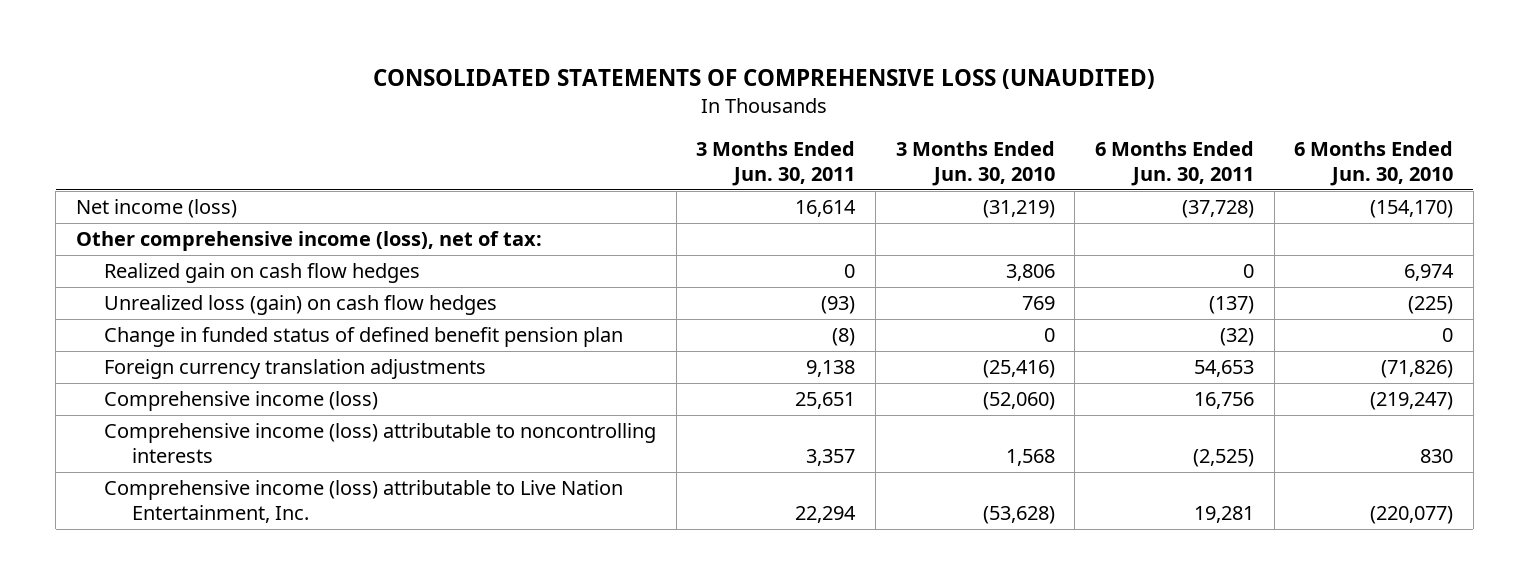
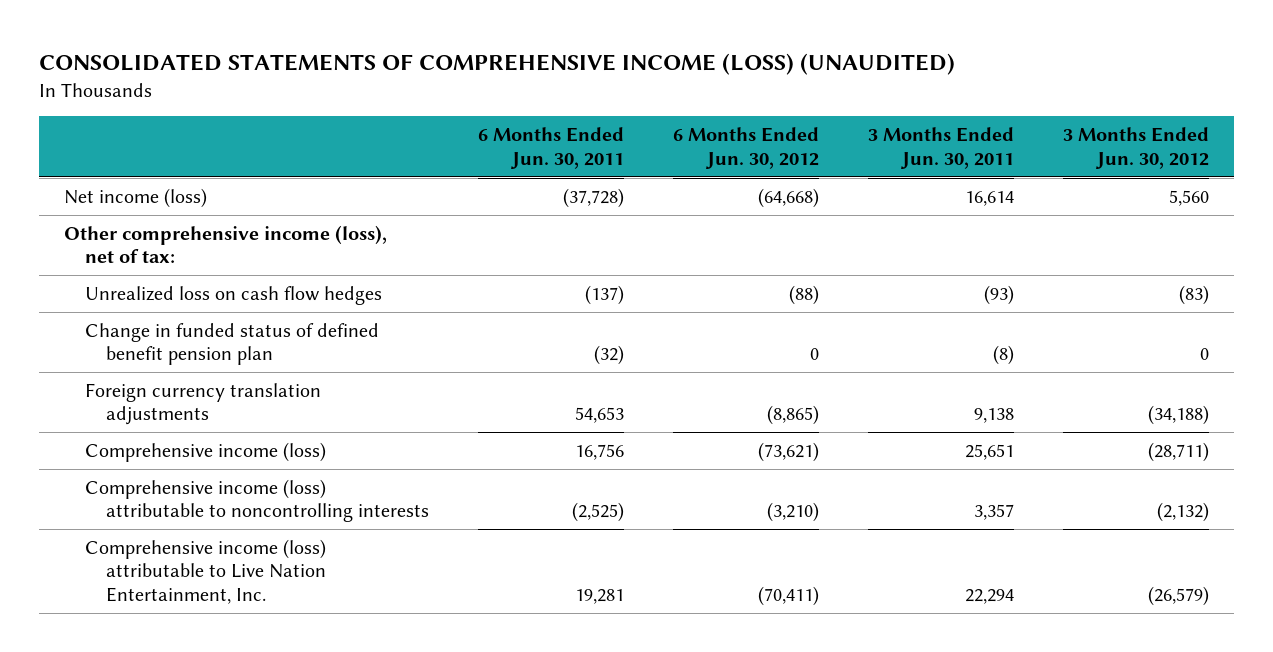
[373,69,1156,90] CONSOLIDATED STATEMENTS OF COMPREHENSIVE LOSS (UNAUDITED) -> [38,52,955,75] CONSOLIDATED STATEMENTS OF COMPREHENSIVE INCOME (LOSS) (UNAUDITED)
[895,141,1055,186] 3 Months Ended Jun. 30, 2010 -> none
[1294,141,1454,186] 6 Months Ended Jun. 30, 2010 -> none
none -> [672,127,819,169] 6 Months Ended Jun. 30, 2012
none -> [1063,127,1210,169] 3 Months Ended Jun. 30, 2012
[104,263,421,284] Realized gain on cash flow hedges -> none
[104,295,498,316] Unrealized loss (gain) on cash flow hedges -> [84,285,382,305] Unrealized loss on cash flow hedges

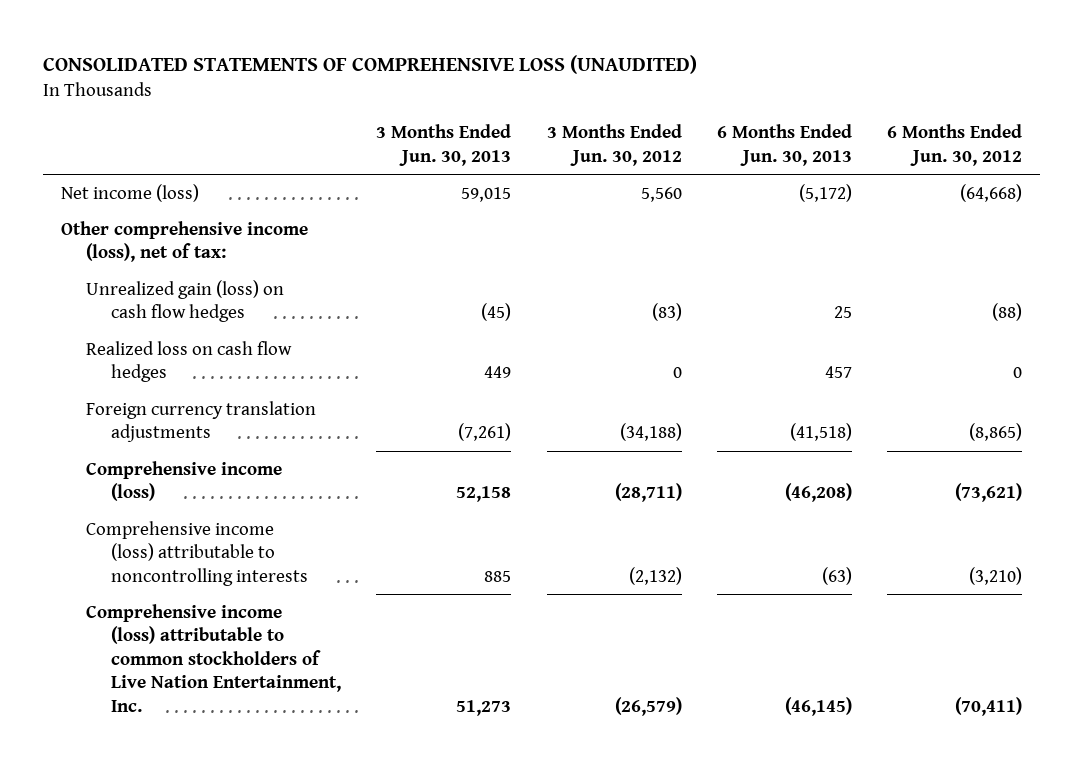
[38,52,955,75] CONSOLIDATED STATEMENTS OF COMPREHENSIVE INCOME (LOSS) (UNAUDITED) -> [42,55,697,75] CONSOLIDATED STATEMENTS OF COMPREHENSIVE LOSS (UNAUDITED)
[477,127,624,169] 6 Months Ended Jun. 30, 2011 -> none
[868,127,1015,169] 3 Months Ended Jun. 30, 2011 -> none
none -> [376,124,512,166] 3 Months Ended Jun. 30, 2013
none -> [717,124,853,166] 6 Months Ended Jun. 30, 2013
[84,322,379,366] Change in funded status of defined benefit pension plan -> none
[84,285,382,305] Unrealized loss on cash flow hedges -> [85,279,284,323] Unrealized gain (loss) on cash flow hedges
none -> [85,340,292,383] Realized loss on cash flow hedges
[84,538,326,604] Comprehensive income (loss) attributable to Live Nation Entertainment, Inc. -> [85,603,342,712] Comprehensive income (loss) attributable to common stockholders of Live Nation Entertainment, Inc.

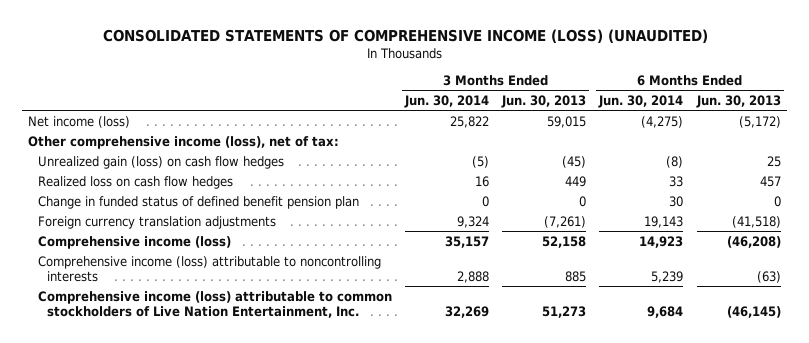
[42,55,697,75] CONSOLIDATED STATEMENTS OF COMPREHENSIVE LOSS (UNAUDITED) -> [102,29,708,44] CONSOLIDATED STATEMENTS OF COMPREHENSIVE INCOME (LOSS) (UNAUDITED)
[546,124,682,166] 3 Months Ended Jun. 30, 2012 -> none
[887,124,1023,166] 6 Months Ended Jun. 30, 2012 -> none
none -> [403,94,489,108] Jun. 30, 2014
none -> [598,94,684,108] Jun. 30, 2014
none -> [37,195,359,209] Change in funded status of defined benefit pension plan

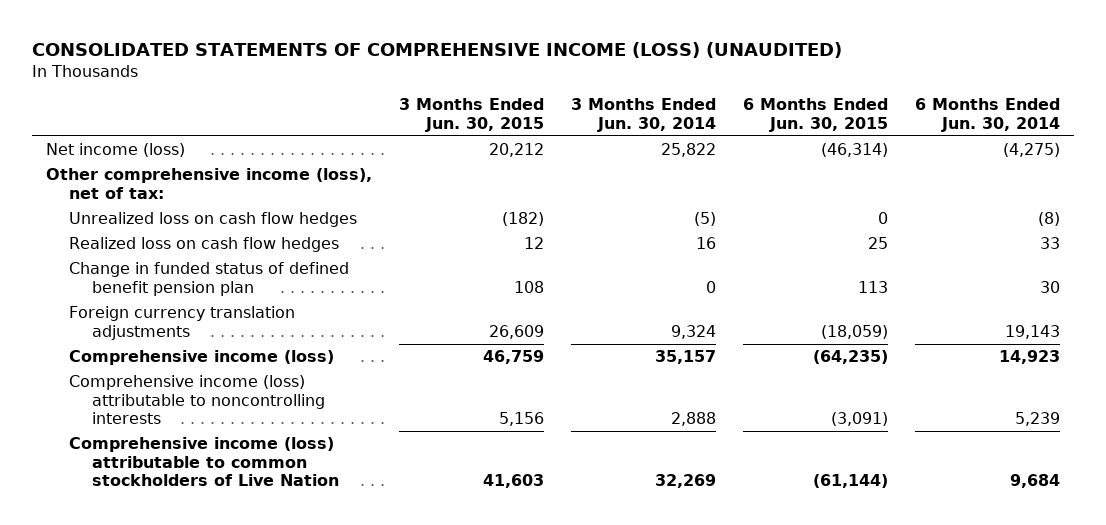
[501,94,587,108] Jun. 30, 2013 -> none
[695,94,781,108] Jun. 30, 2013 -> none
none -> [398,98,544,132] 3 Months Ended Jun. 30, 2015
none -> [743,98,889,132] 6 Months Ended Jun. 30, 2015
[37,155,284,169] Unrealized gain (loss) on cash flow hedges -> [68,212,357,228] Unrealized loss on cash flow hedges
[37,290,392,318] Comprehensive income (loss) attributable to common stockholders of Live Nation Entertainment, Inc. -> [68,437,340,487] Comprehensive income (loss) attributable to common stockholders of Live Nation

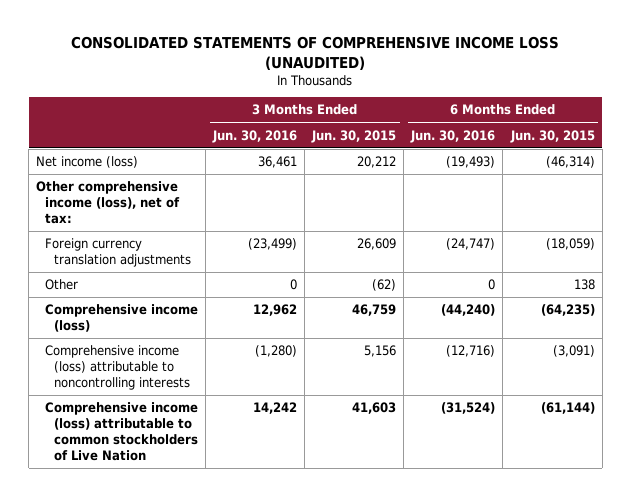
[32,42,843,59] CONSOLIDATED STATEMENTS OF COMPREHENSIVE INCOME (LOSS) (UNAUDITED) -> [71,36,560,70] CONSOLIDATED STATEMENTS OF COMPREHENSIVE INCOME LOSS (UNAUDITED)
[571,98,717,132] 3 Months Ended Jun. 30, 2014 -> none
[915,98,1061,132] 6 Months Ended Jun. 30, 2014 -> none
none -> [212,129,298,143] Jun. 30, 2016
none -> [410,129,496,143] Jun. 30, 2016
[68,212,357,228] Unrealized loss on cash flow hedges -> none
[68,237,339,253] Realized loss on cash flow hedges -> none
[68,262,349,296] Change in funded status of defined benefit pension plan -> none
none -> [45,279,79,291] Other

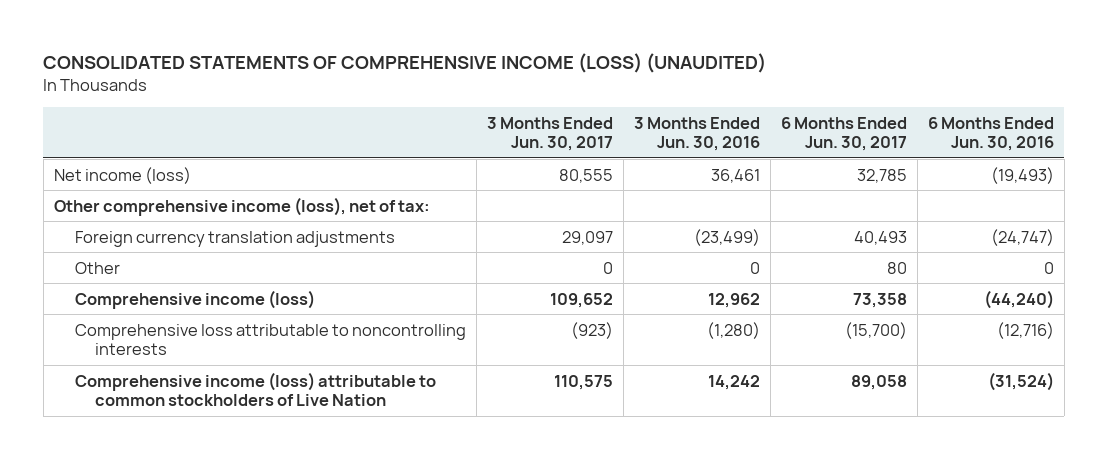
[71,36,560,70] CONSOLIDATED STATEMENTS OF COMPREHENSIVE INCOME LOSS (UNAUDITED) -> [43,52,767,73] CONSOLIDATED STATEMENTS OF COMPREHENSIVE INCOME (LOSS) (UNAUDITED)
[311,129,397,143] Jun. 30, 2015 -> none
[509,129,595,143] Jun. 30, 2015 -> none
none -> [486,116,613,151] 3 Months Ended Jun. 30, 2017
none -> [780,116,907,151] 6 Months Ended Jun. 30, 2017
[45,345,191,390] Comprehensive income (loss) attributable to noncontrolling interests -> [74,323,466,356] Comprehensive loss attributable to noncontrolling interests

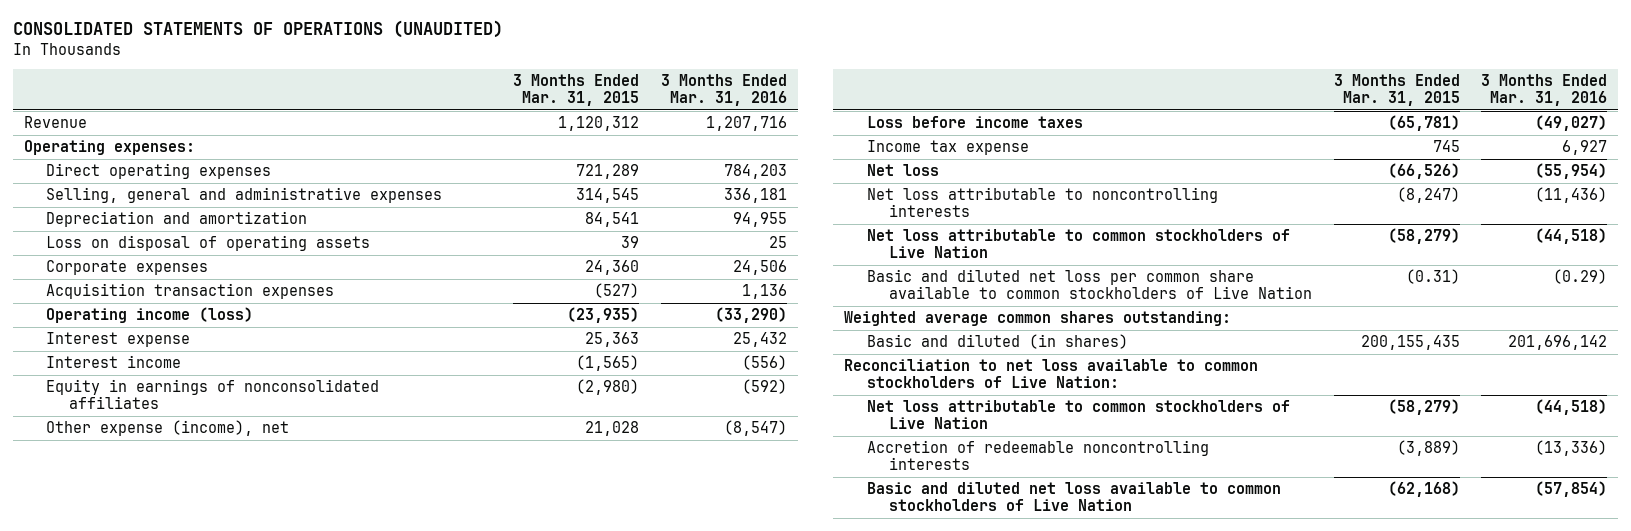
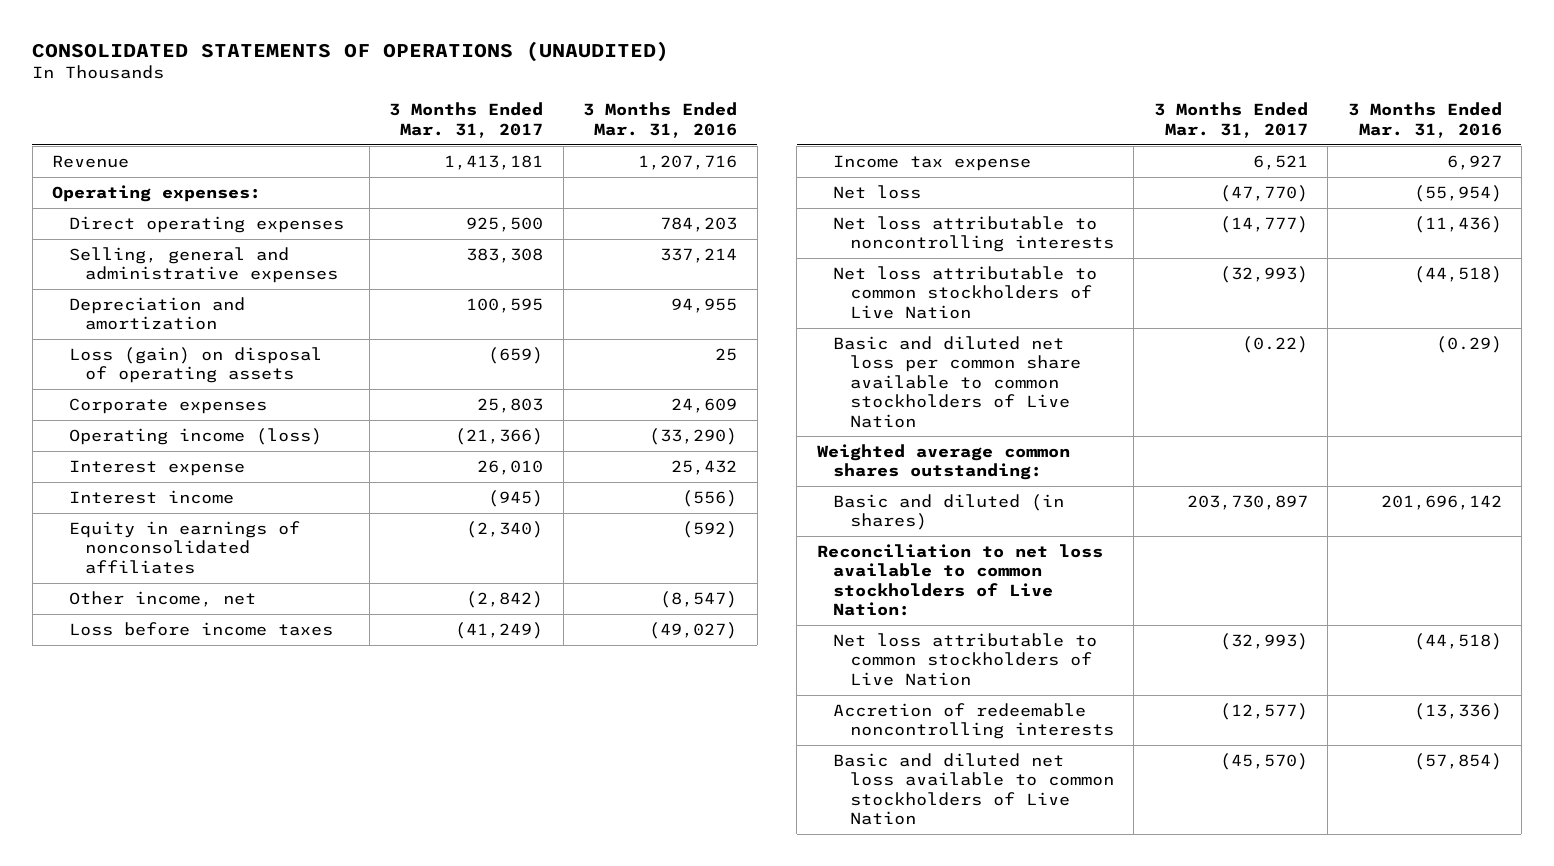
[513,74,640,106] 3 Months Ended Mar. 31, 2015 -> none
none -> [389,102,544,138] 3 Months Ended Mar. 31, 2017
[723,188,787,204] 336,181 -> [660,248,738,264] 337,214
[46,283,335,300] Acquisition transaction expenses -> none
[46,235,371,252] Loss on disposal of operating assets -> [68,347,322,384] Loss (gain) on disposal of operating assets
[732,260,787,276] 24,506 -> [671,398,738,414] 24,609
[46,420,290,437] Other expense (income), net -> [68,591,256,608] Other income, net

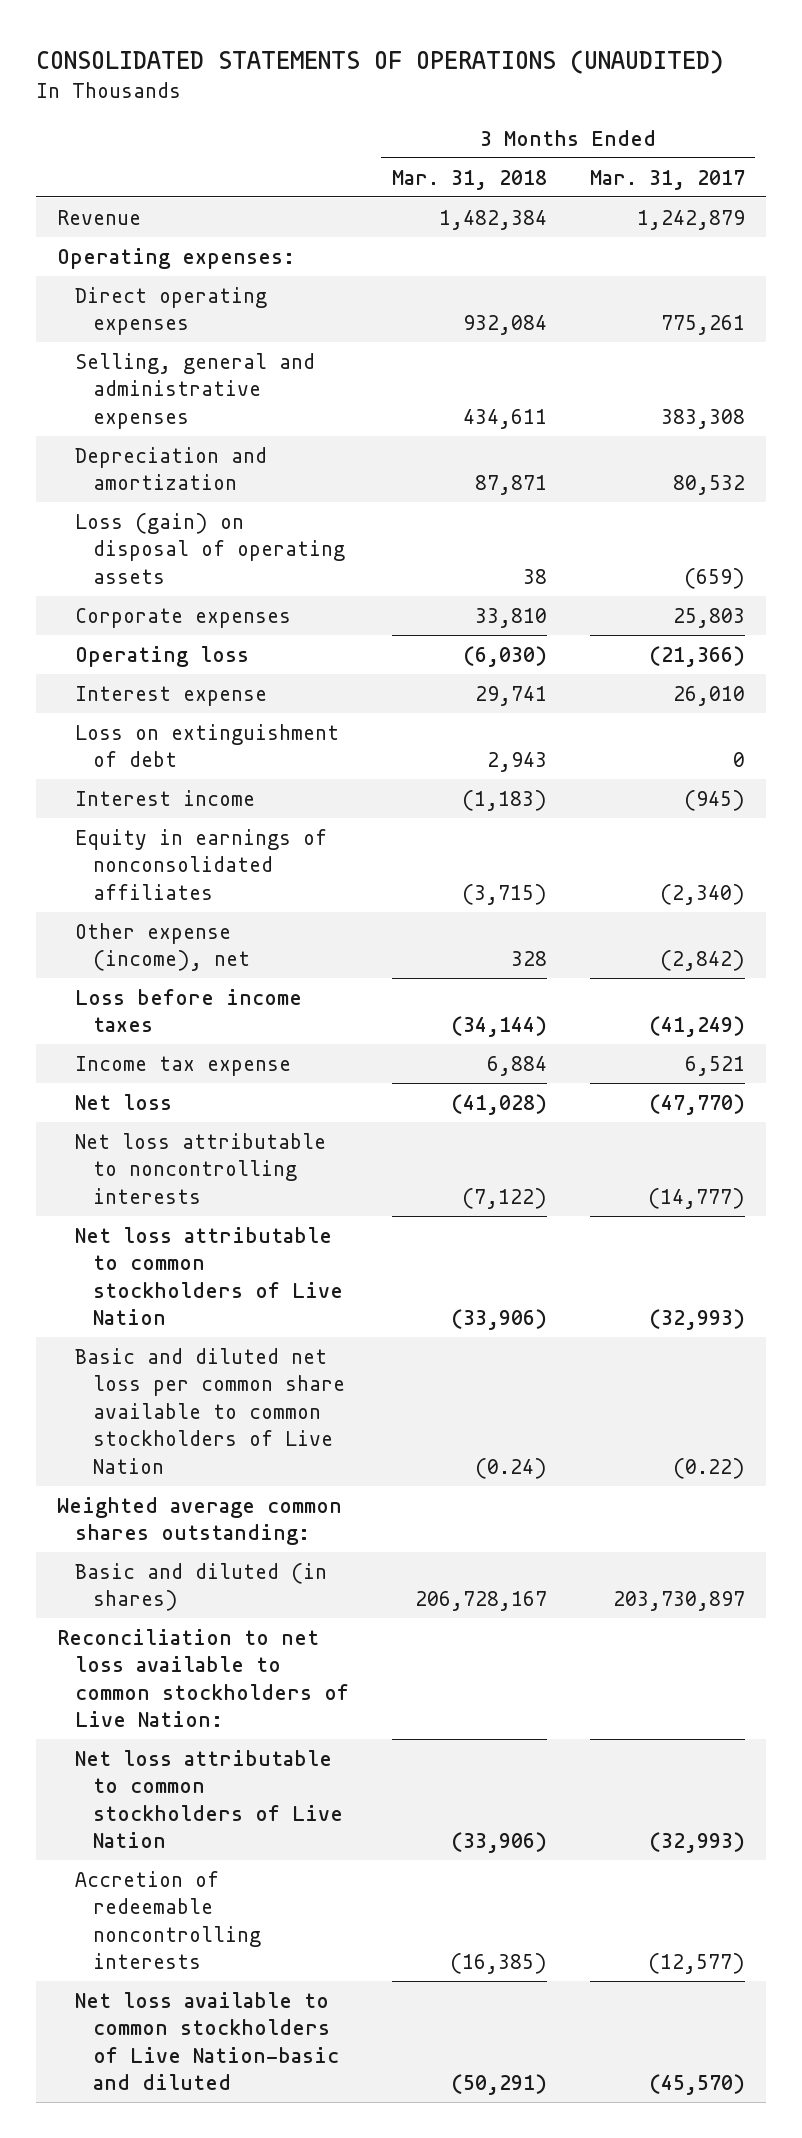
[583,102,738,138] 3 Months Ended Mar. 31, 2016 -> none
none -> [391,169,547,190] Mar. 31, 2018
[444,155,544,171] 1,413,181 -> [636,209,745,230] 1,242,879
[466,217,544,233] 925,500 -> [660,315,745,336] 775,261
[466,298,544,314] 100,595 -> [672,475,745,496] 80,532
[68,428,322,446] Operating income (loss) -> [75,645,250,667] Operating loss
none -> [75,723,340,768] Loss on extinguishment of debt
[68,591,256,608] Other income, net -> [75,922,250,972] Other expense (income), net
[833,753,1114,826] Basic and diluted net loss available to common stockholders of Live Nation -> [75,1991,339,2091] Net loss available to common stockholders of Live Nation-basic and diluted

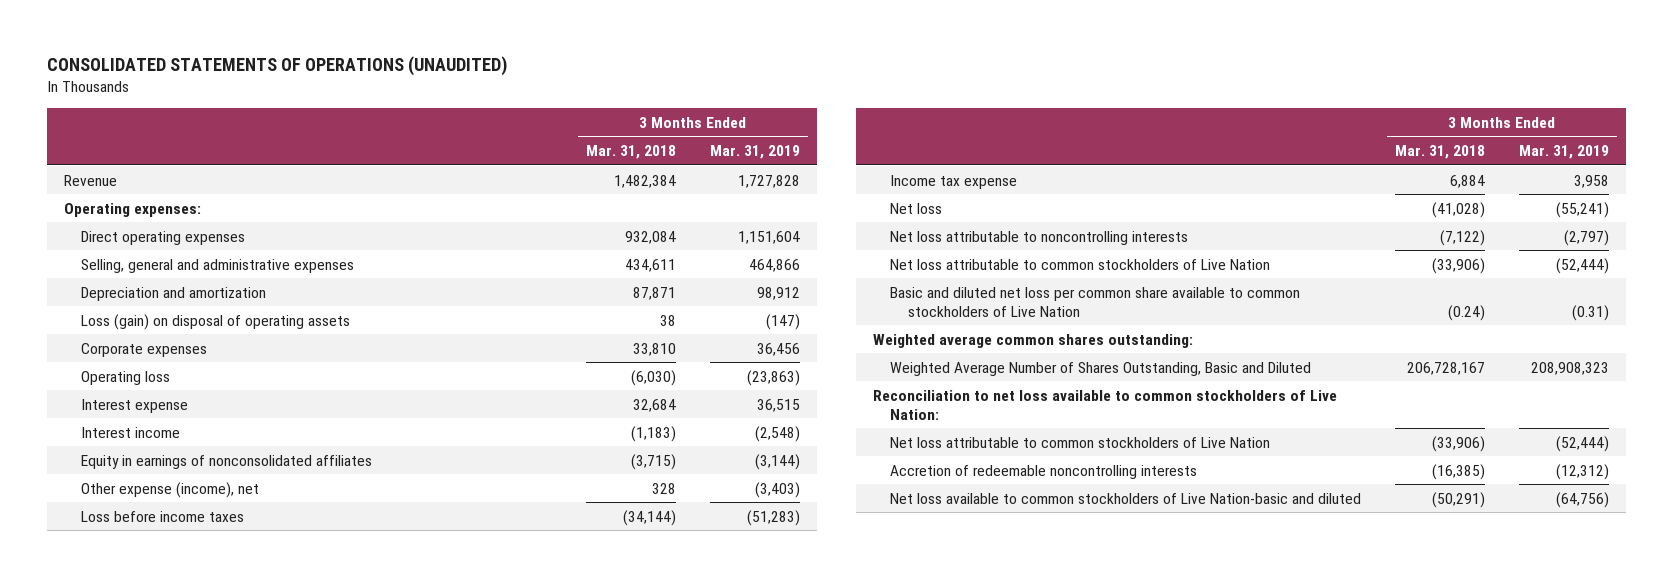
[589,169,745,190] Mar. 31, 2017 -> none
none -> [709,145,800,160] Mar. 31, 2019
[75,723,340,768] Loss on extinguishment of debt -> none
[474,685,547,706] 29,741 -> [633,398,677,412] 32,684
[75,1562,328,1612] Basic and diluted (in shares) -> [890,361,1312,376] Weighted Average Number of Shares Outstanding, Basic and Diluted

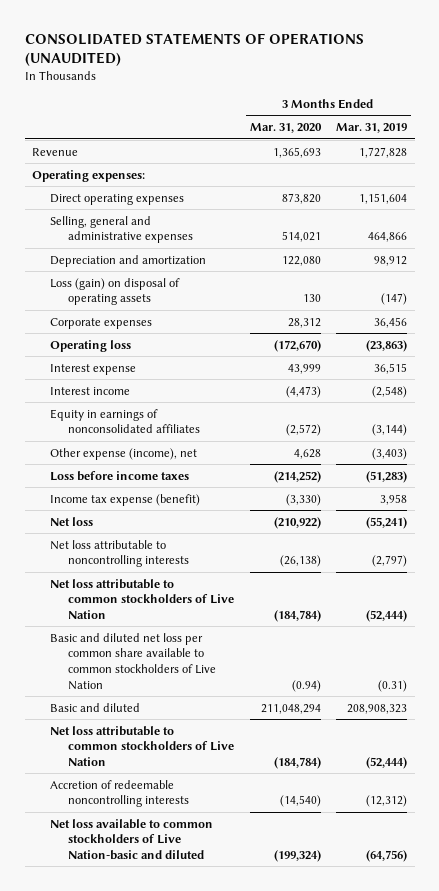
[586,145,677,160] Mar. 31, 2018 -> none
none -> [249,123,322,134] Mar. 31, 2020
[890,174,1018,189] Income tax expense -> [50,493,201,506] Income tax expense (benefit)
[872,333,1193,348] Weighted average common shares outstanding: -> none
[872,389,1337,420] Reconciliation to net loss available to common stockholders of Live Nation: -> none
[890,361,1312,376] Weighted Average Number of Shares Outstanding, Basic and Diluted -> [50,702,141,712] Basic and diluted

